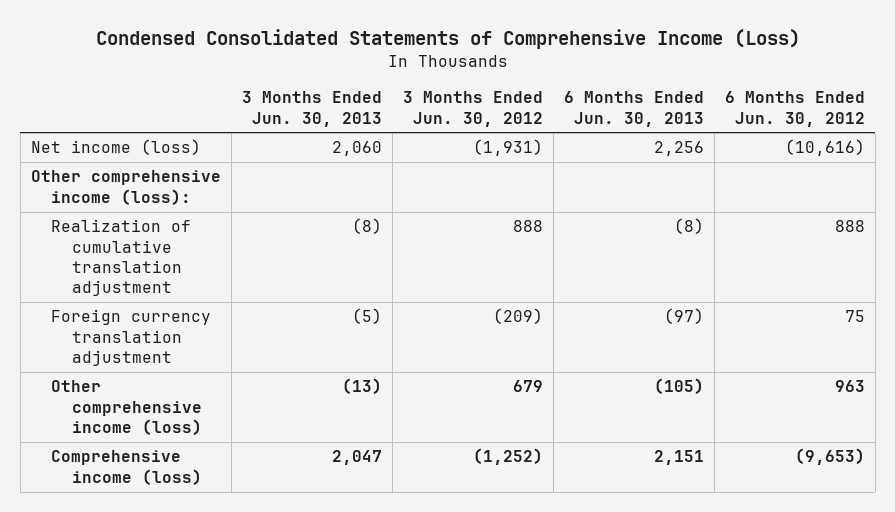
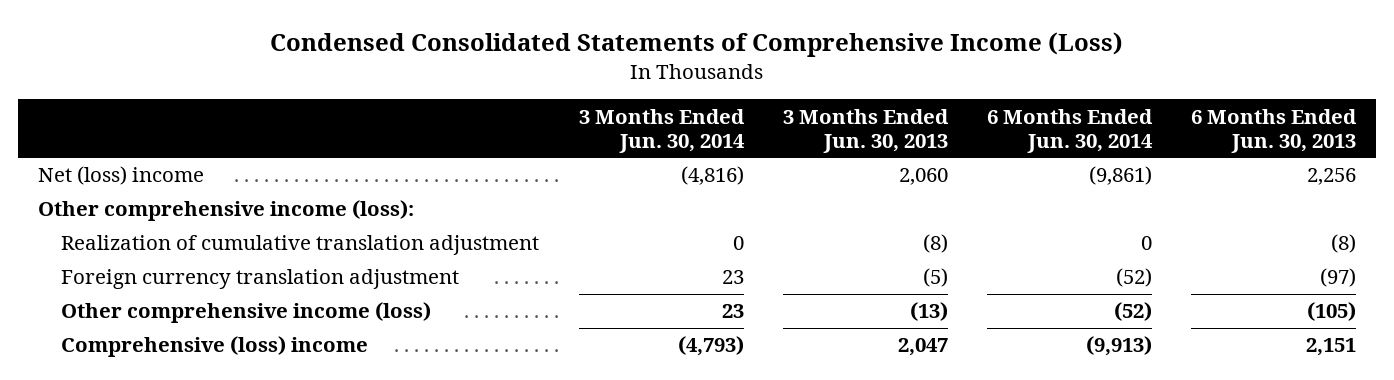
[402,91,543,127] 3 Months Ended Jun. 30, 2012 -> none
[724,91,865,127] 6 Months Ended Jun. 30, 2012 -> none
none -> [578,108,745,153] 3 Months Ended Jun. 30, 2014
none -> [986,108,1153,153] 6 Months Ended Jun. 30, 2014
[30,139,201,156] Net income (loss) -> [38,166,205,186] Net (loss) income
[51,450,202,485] Comprehensive income (loss) -> [61,336,369,358] Comprehensive (loss) income

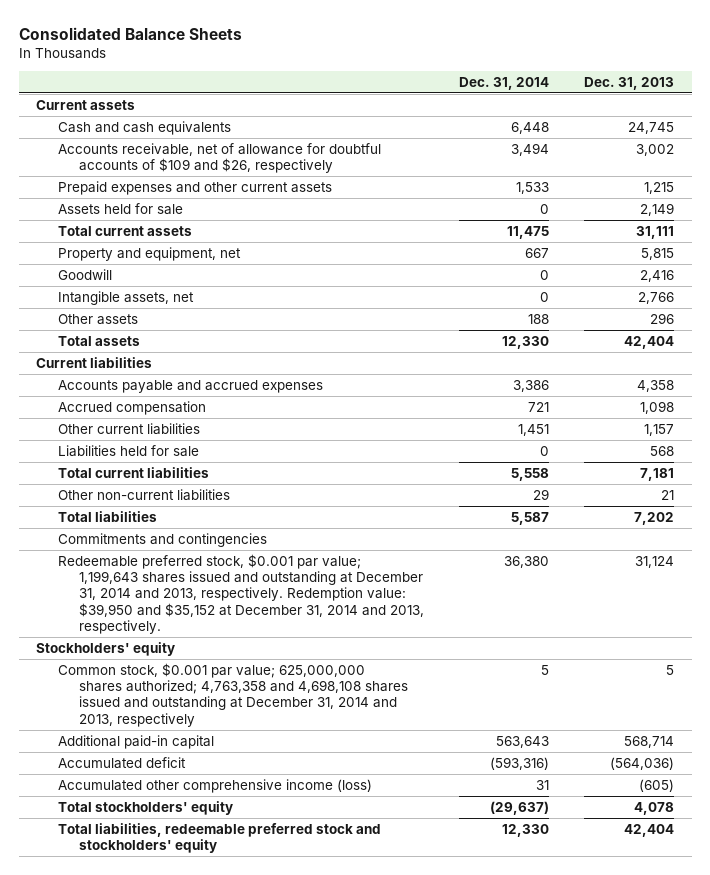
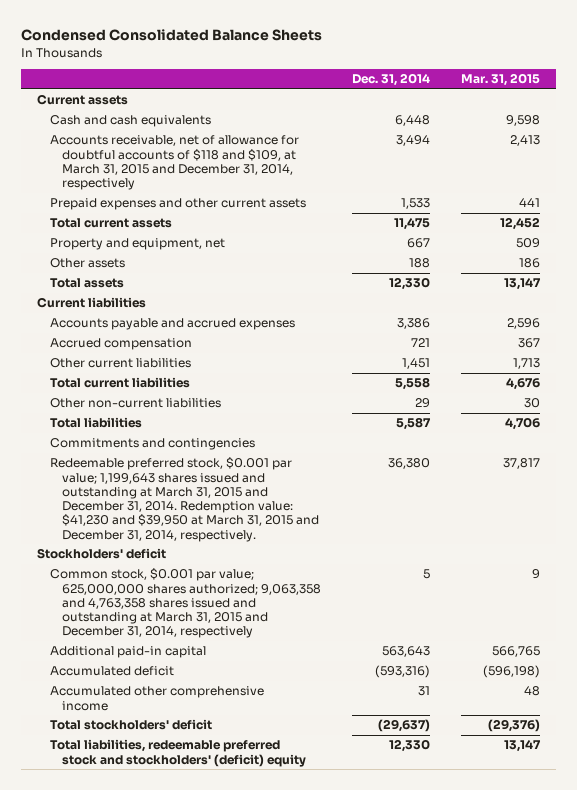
[18,26,242,40] Consolidated Balance Sheets -> [21,29,323,42] Condensed Consolidated Balance Sheets
[583,76,674,90] Dec. 31, 2013 -> none
none -> [461,73,541,87] Mar. 31, 2015
[57,142,381,174] Accounts receivable, net of allowance for doubtful accounts of $109 and $26, respectively -> [49,135,299,191] Accounts receivable, net of allowance for doubtful accounts of $118 and $109, at March 31, 2015 and December 31, 2014, respectively
[57,202,183,215] Assets held for sale -> none
[57,268,112,280] Goodwill -> none
[57,290,194,305] Intangible assets, net -> none
[57,444,199,457] Liabilities held for sale -> none
[57,553,424,634] Redeemable preferred stock, $0.001 par value; 1,199,643 shares issued and outstanding at December 31, 2014 and 2013, respectively. Redemption value: $39,950 and $35,152 at December 31, 2014 and 2013, respectively. -> [49,457,320,542] Redeemable preferred stock, $0.001 par value; 1,199,643 shares issued and outstanding at March 31, 2015 and December 31, 2014. Redemption value: $41,230 and $39,950 at March 31, 2015 and December 31, 2014, respectively.
[36,641,176,656] Stockholders' equity -> [36,548,166,560] Stockholders' deficit
[57,662,408,727] Common stock, $0.001 par value; 625,000,000 shares authorized; 4,763,358 and 4,698,108 shares issued and outstanding at December 31, 2014 and 2013, respectively -> [49,568,322,639] Common stock, $0.001 par value; 625,000,000 shares authorized; 9,063,358 and 4,763,358 shares issued and outstanding at March 31, 2015 and December 31, 2014, respectively
[57,778,372,793] Accumulated other comprehensive income (loss) -> [49,686,264,711] Accumulated other comprehensive income
[57,800,233,815] Total stockholders' equity -> [49,719,212,731] Total stockholders' deficit
[57,822,381,854] Total liabilities, redeemable preferred stock and stockholders' equity -> [49,739,307,767] Total liabilities, redeemable preferred stock and stockholders' (deficit) equity

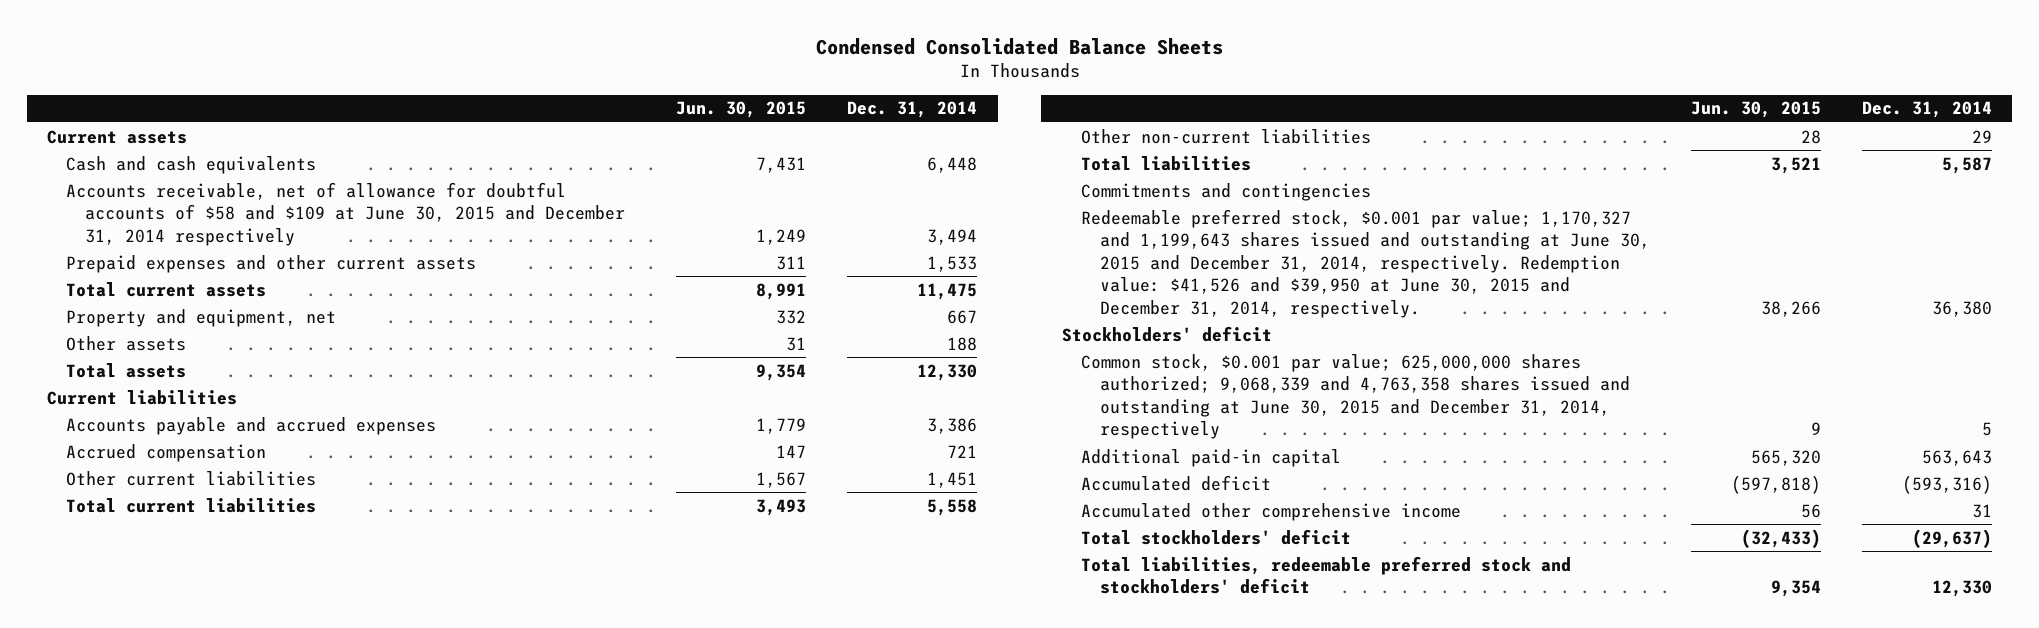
[461,73,541,87] Mar. 31, 2015 -> none
none -> [676,101,807,119] Jun. 30, 2015
[49,135,299,191] Accounts receivable, net of allowance for doubtful accounts of $118 and $109, at March 31, 2015 and December 31, 2014, respectively -> [66,181,626,246] Accounts receivable, net of allowance for doubtful accounts of $58 and $109 at June 30, 2015 and December 31, 2014 respectively
[49,457,320,542] Redeemable preferred stock, $0.001 par value; 1,199,643 shares issued and outstanding at March 31, 2015 and December 31, 2014. Redemption value: $41,230 and $39,950 at March 31, 2015 and December 31, 2014, respectively. -> [1080,208,1650,318] Redeemable preferred stock, $0.001 par value; 1,170,327 and 1,199,643 shares issued and outstanding at June 30, 2015 and December 31, 2014, respectively. Redemption value: $41,526 and $39,950 at June 30, 2015 and December 31, 2014, respectively.
[49,568,322,639] Common stock, $0.001 par value; 625,000,000 shares authorized; 9,063,358 and 4,763,358 shares issued and outstanding at March 31, 2015 and December 31, 2014, respectively -> [1080,353,1630,440] Common stock, $0.001 par value; 625,000,000 shares authorized; 9,068,339 and 4,763,358 shares issued and outstanding at June 30, 2015 and December 31, 2014, respectively
[49,739,307,767] Total liabilities, redeemable preferred stock and stockholders' (deficit) equity -> [1080,555,1571,595] Total liabilities, redeemable preferred stock and stockholders' deficit

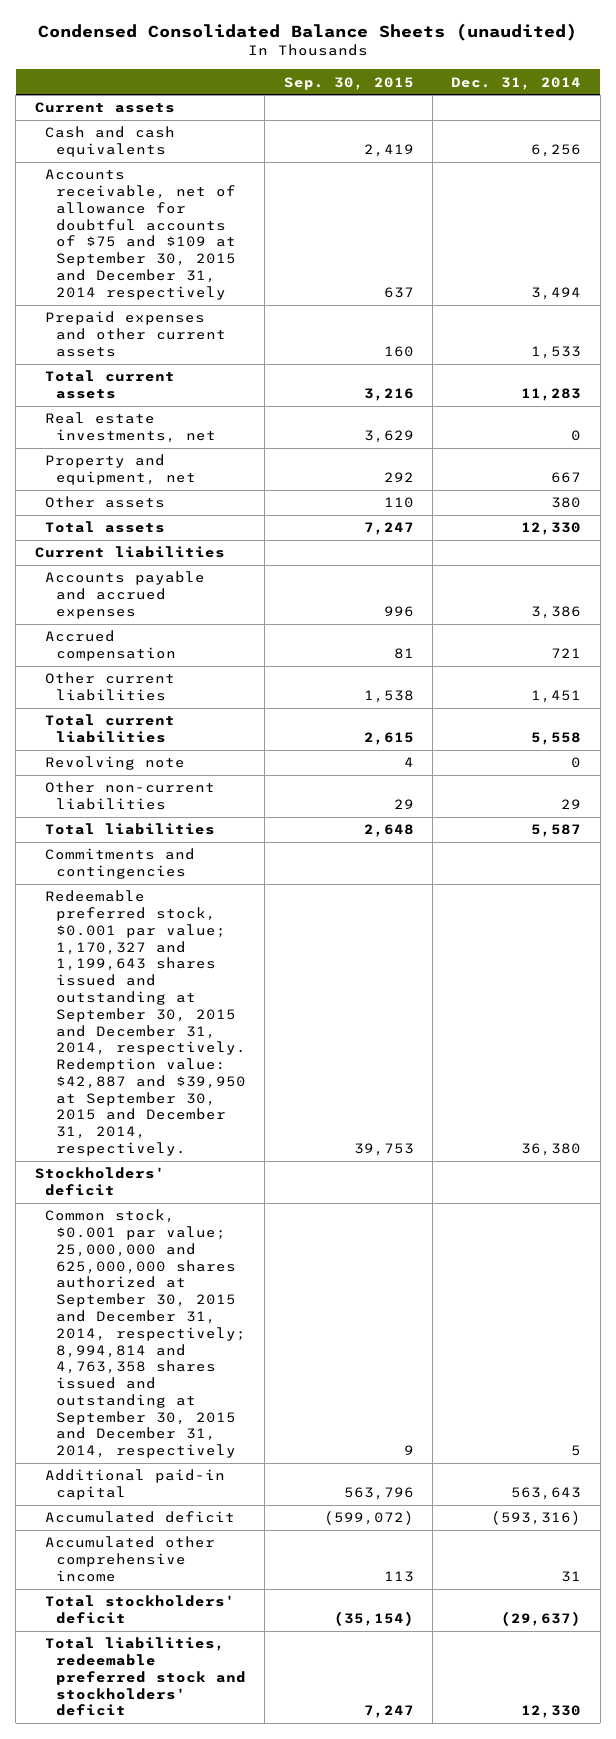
[815,37,1223,55] Condensed Consolidated Balance Sheets -> [38,22,578,41] Condensed Consolidated Balance Sheets (unaudited)
[676,101,807,119] Jun. 30, 2015 -> none
none -> [283,76,414,90] Sep. 30, 2015
[927,156,978,173] 6,448 -> [531,144,582,158] 6,256
[66,181,626,246] Accounts receivable, net of allowance for doubtful accounts of $58 and $109 at June 30, 2015 and December 31, 2014 respectively -> [45,169,236,300] Accounts receivable, net of allowance for doubtful accounts of $75 and $109 at September 30, 2015 and December 31, 2014 respectively
[917,282,978,300] 11,475 -> [521,388,582,402] 11,283
none -> [45,412,216,444] Real estate investments, net
[947,336,978,351] 188 -> [551,497,582,509] 380
none -> [45,756,186,771] Revolving note
[1080,208,1650,318] Redeemable preferred stock, $0.001 par value; 1,170,327 and 1,199,643 shares issued and outstanding at June 30, 2015 and December 31, 2014, respectively. Redemption value: $41,526 and $39,950 at June 30, 2015 and December 31, 2014, respectively. -> [45,890,246,1156] Redeemable preferred stock, $0.001 par value; 1,170,327 and 1,199,643 shares issued and outstanding at September 30, 2015 and December 31, 2014, respectively. Redemption value: $42,887 and $39,950 at September 30, 2015 and December 31, 2014, respectively.
[1080,353,1630,440] Common stock, $0.001 par value; 625,000,000 shares authorized; 9,068,339 and 4,763,358 shares issued and outstanding at June 30, 2015 and December 31, 2014, respectively -> [45,1209,246,1459] Common stock, $0.001 par value; 25,000,000 and 625,000,000 shares authorized at September 30, 2015 and December 31, 2014, respectively; 8,994,814 and 4,763,358 shares issued and outstanding at September 30, 2015 and December 31, 2014, respectively

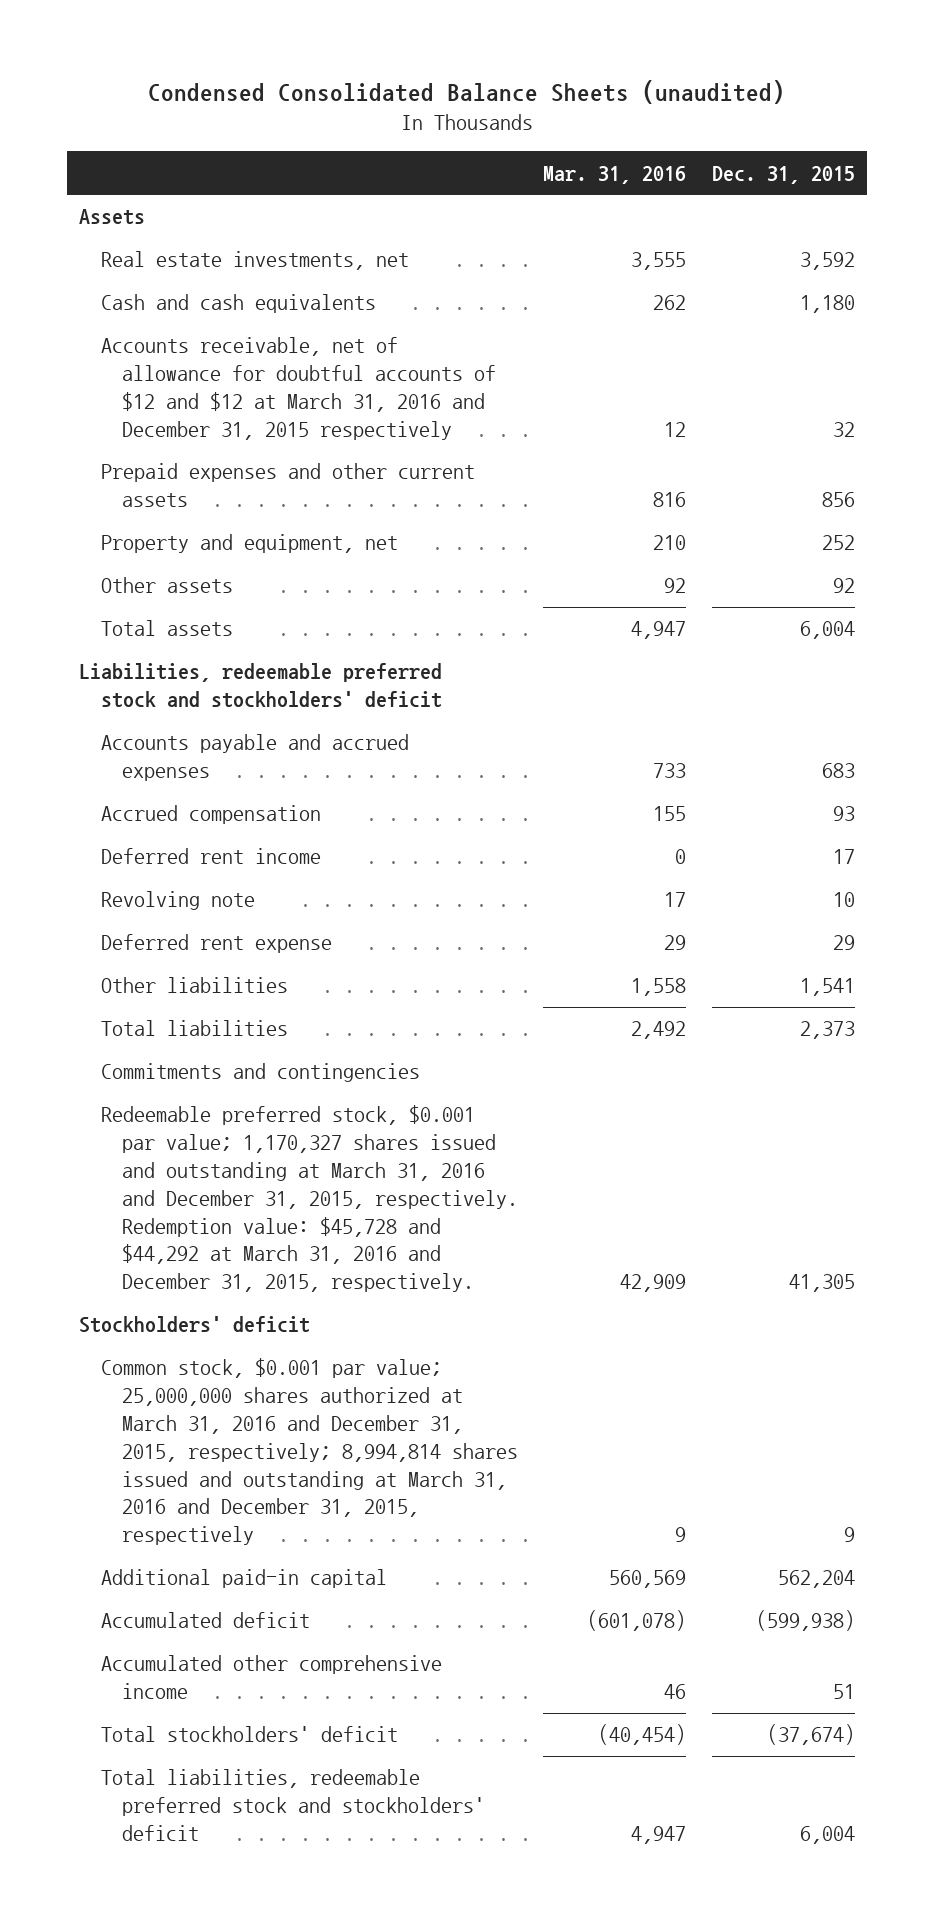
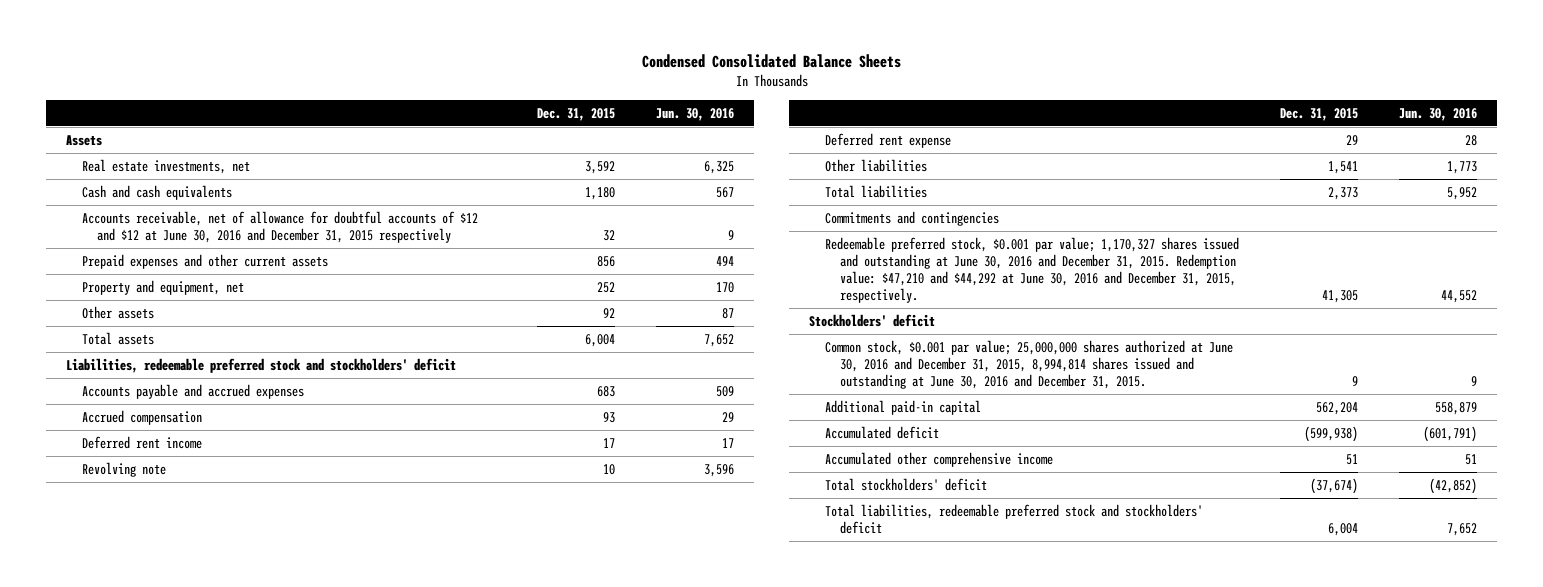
[147,80,785,105] Condensed Consolidated Balance Sheets (unaudited) -> [641,54,901,69] Condensed Consolidated Balance Sheets
[543,165,687,184] Mar. 31, 2016 -> none
none -> [655,107,734,121] Jun. 30, 2016
[100,337,497,440] Accounts receivable, net of allowance for doubtful accounts of $12 and $12 at March 31, 2016 and December 31, 2015 respectively -> [81,210,478,243] Accounts receivable, net of allowance for doubtful accounts of $12 and $12 at June 30, 2016 and December 31, 2015 respectively
[100,1105,519,1293] Redeemable preferred stock, $0.001 par value; 1,170,327 shares issued and outstanding at March 31, 2016 and December 31, 2015, respectively. Redemption value: $45,728 and $44,292 at March 31, 2016 and December 31, 2015, respectively. -> [824,236,1239,304] Redeemable preferred stock, $0.001 par value; 1,170,327 shares issued and outstanding at June 30, 2016 and December 31, 2015. Redemption value: $47,210 and $44,292 at June 30, 2016 and December 31, 2015, respectively.
[100,1358,519,1546] Common stock, $0.001 par value; 25,000,000 shares authorized at March 31, 2016 and December 31, 2015, respectively; 8,994,814 shares issued and outstanding at March 31, 2016 and December 31, 2015, respectively -> [824,339,1233,389] Common stock, $0.001 par value; 25,000,000 shares authorized at June 30, 2016 and December 31, 2015, 8,994,814 shares issued and outstanding at June 30, 2016 and December 31, 2015.

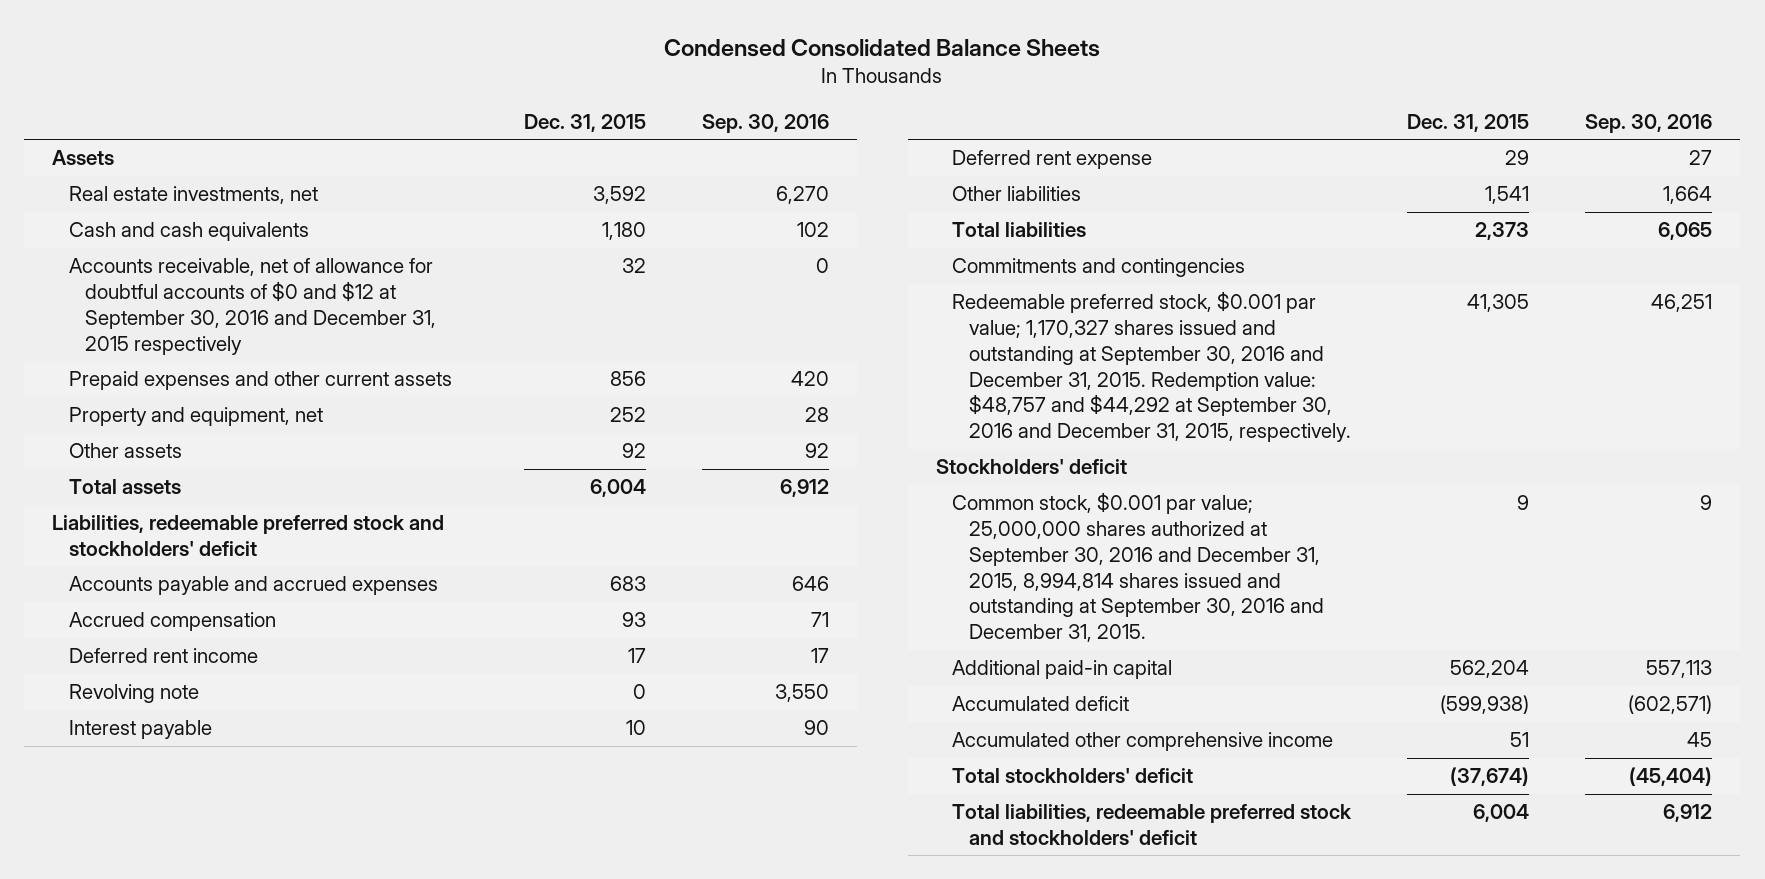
[655,107,734,121] Jun. 30, 2016 -> none
none -> [701,114,829,134] Sep. 30, 2016
[81,210,478,243] Accounts receivable, net of allowance for doubtful accounts of $12 and $12 at June 30, 2016 and December 31, 2015 respectively -> [68,258,437,355] Accounts receivable, net of allowance for doubtful accounts of $0 and $12 at September 30, 2016 and December 31, 2015 respectively
[602,463,615,475] 10 -> [632,684,646,700] 0
none -> [68,720,212,740] Interest payable
[824,236,1239,304] Redeemable preferred stock, $0.001 par value; 1,170,327 shares issued and outstanding at June 30, 2016 and December 31, 2015. Redemption value: $47,210 and $44,292 at June 30, 2016 and December 31, 2015, respectively. -> [952,291,1351,443] Redeemable preferred stock, $0.001 par value; 1,170,327 shares issued and outstanding at September 30, 2016 and December 31, 2015. Redemption value: $48,757 and $44,292 at September 30, 2016 and December 31, 2015, respectively.
[824,339,1233,389] Common stock, $0.001 par value; 25,000,000 shares authorized at June 30, 2016 and December 31, 2015, 8,994,814 shares issued and outstanding at June 30, 2016 and December 31, 2015. -> [952,492,1324,643] Common stock, $0.001 par value; 25,000,000 shares authorized at September 30, 2016 and December 31, 2015, 8,994,814 shares issued and outstanding at September 30, 2016 and December 31, 2015.

